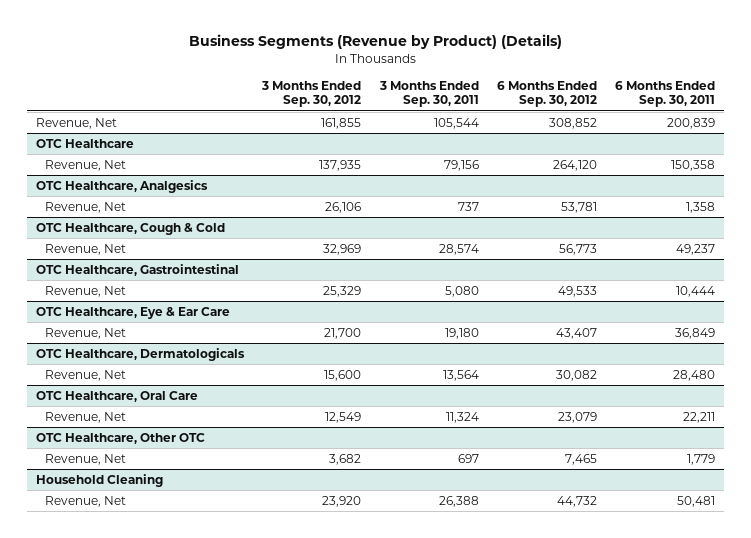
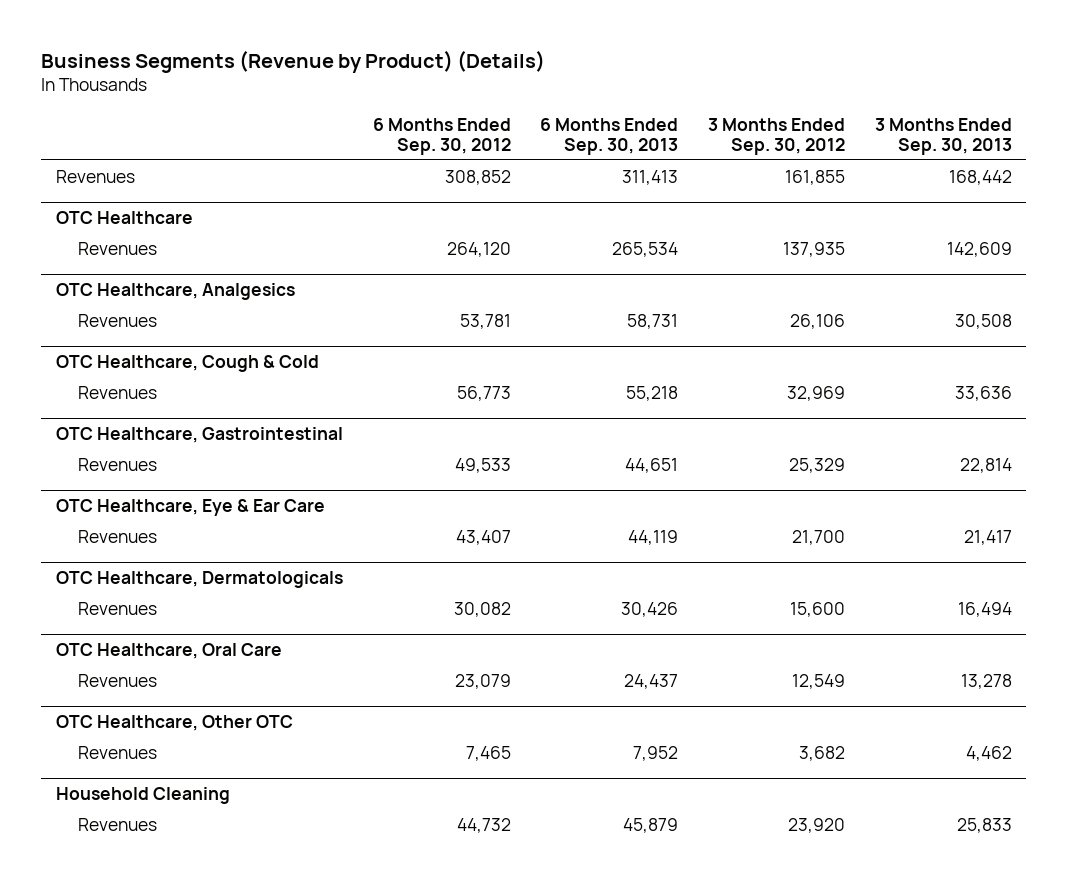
[378,80,479,108] 3 Months Ended Sep. 30, 2011 -> none
[614,80,715,108] 6 Months Ended Sep. 30, 2011 -> none
none -> [540,117,679,155] 6 Months Ended Sep. 30, 2013
none -> [874,117,1012,155] 3 Months Ended Sep. 30, 2013
[36,117,118,129] Revenue, Net -> [55,169,135,183] Revenues
[45,159,127,171] Revenue, Net -> [77,241,157,255] Revenues
[45,201,127,213] Revenue, Net -> [77,313,157,327] Revenues
[45,243,127,255] Revenue, Net -> [77,385,157,399] Revenues
[45,285,127,297] Revenue, Net -> [77,457,157,471] Revenues
[45,327,127,339] Revenue, Net -> [77,529,157,543] Revenues
[45,369,127,381] Revenue, Net -> [77,601,157,615] Revenues
[45,411,127,423] Revenue, Net -> [77,673,157,687] Revenues
[45,453,127,465] Revenue, Net -> [77,745,157,759] Revenues
[45,495,127,507] Revenue, Net -> [77,817,157,831] Revenues

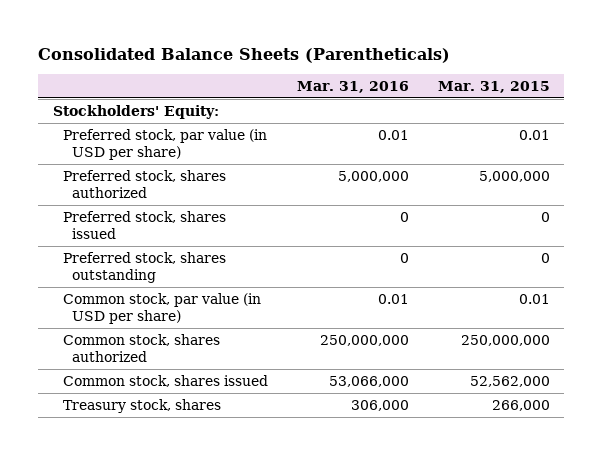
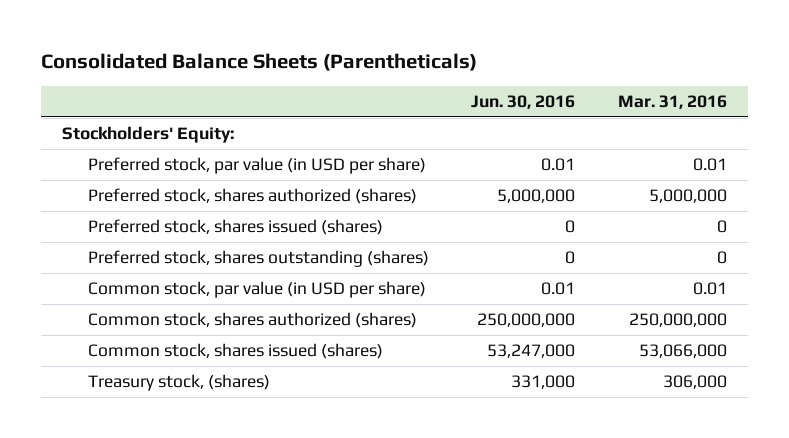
[437,80,550,93] Mar. 31, 2015 -> none
none -> [471,95,576,110] Jun. 30, 2016
[62,169,226,199] Preferred stock, shares authorized -> [87,188,417,205] Preferred stock, shares authorized (shares)
[62,210,226,240] Preferred stock, shares issued -> [87,219,383,236] Preferred stock, shares issued (shares)
[62,251,226,284] Preferred stock, shares outstanding -> [87,250,429,268] Preferred stock, shares outstanding (shares)
[62,333,220,363] Common stock, shares authorized -> [87,312,417,329] Common stock, shares authorized (shares)
[62,374,268,387] Common stock, shares issued -> [87,343,383,360] Common stock, shares issued (shares)
[62,398,221,413] Treasury stock, shares -> [87,374,270,392] Treasury stock, (shares)

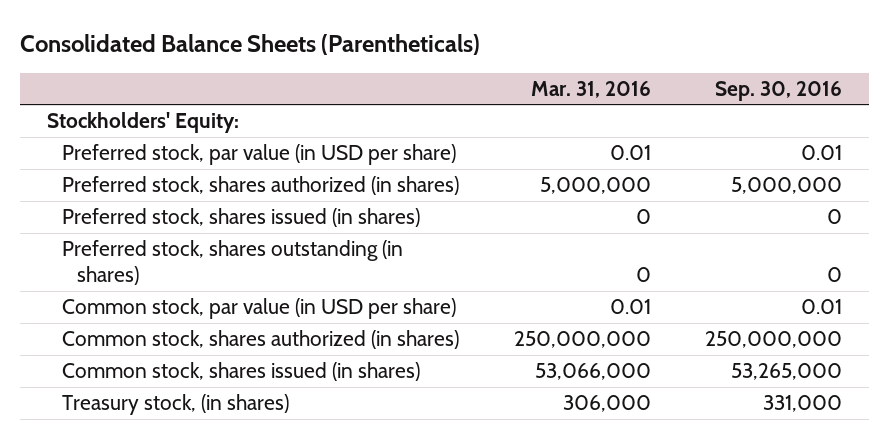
[471,95,576,110] Jun. 30, 2016 -> none
none -> [715,81,843,102] Sep. 30, 2016
[87,188,417,205] Preferred stock, shares authorized (shares) -> [62,176,460,196] Preferred stock, shares authorized (in shares)
[87,219,383,236] Preferred stock, shares issued (shares) -> [62,208,421,228] Preferred stock, shares issued (in shares)
[87,250,429,268] Preferred stock, shares outstanding (shares) -> [62,240,404,286] Preferred stock, shares outstanding (in shares)
[87,312,417,329] Common stock, shares authorized (shares) -> [62,330,460,350] Common stock, shares authorized (in shares)
[87,343,383,360] Common stock, shares issued (shares) -> [62,362,421,382] Common stock, shares issued (in shares)
[87,374,270,392] Treasury stock, (shares) -> [62,394,290,416] Treasury stock, (in shares)

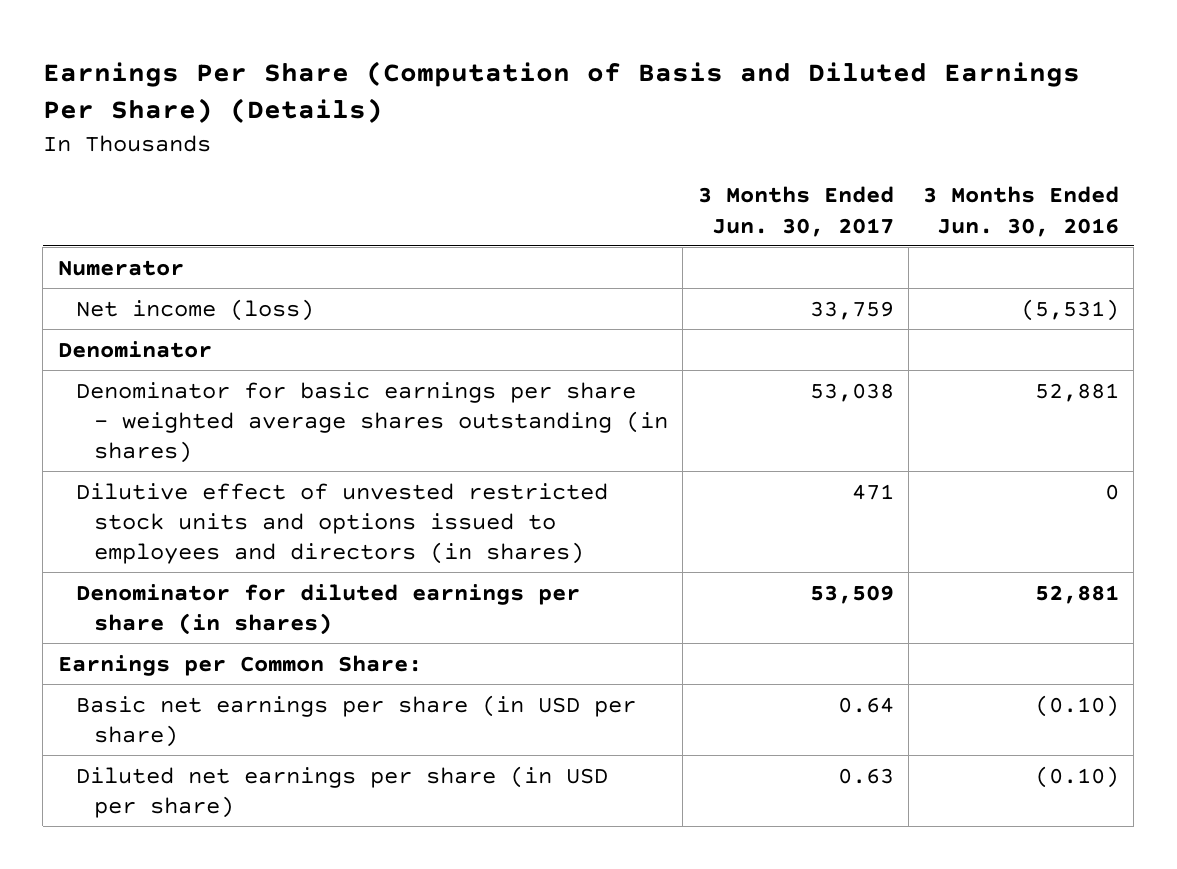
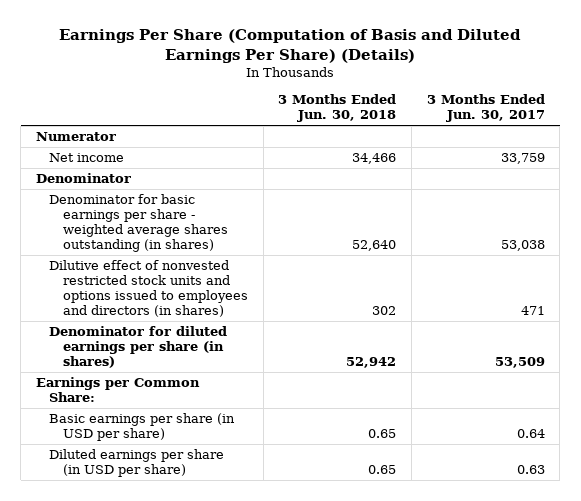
[923,186,1120,237] 3 Months Ended Jun. 30, 2016 -> none
none -> [278,94,397,123] 3 Months Ended Jun. 30, 2018
[75,298,314,321] Net income (loss) -> [49,153,125,163] Net income
[75,482,608,564] Dilutive effect of unvested restricted stock units and options issued to employees and directors (in shares) -> [49,260,249,317] Dilutive effect of nonvested restricted stock units and options issued to employees and directors (in shares)
[75,694,636,747] Basic net earnings per share (in USD per share) -> [49,413,236,442] Basic earnings per share (in USD per share)
[75,765,608,818] Diluted net earnings per share (in USD per share) -> [49,449,225,478] Diluted earnings per share (in USD per share)

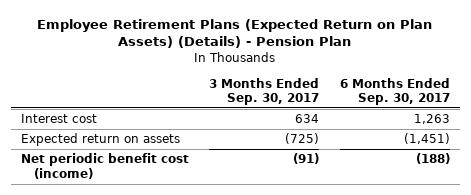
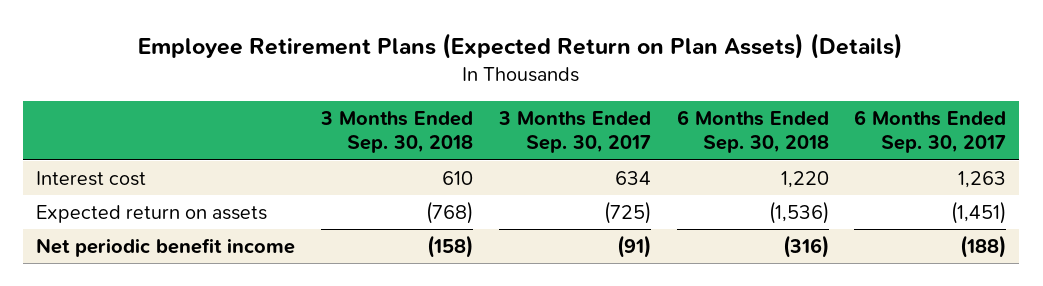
[37,18,433,49] Employee Retirement Plans (Expected Return on Plan Assets) (Details) - Pension Plan -> [138,33,904,60] Employee Retirement Plans (Expected Return on Plan Assets) (Details)
none -> [320,110,474,154] 3 Months Ended Sep. 30, 2018
none -> [676,109,829,154] 6 Months Ended Sep. 30, 2018
[21,153,190,179] Net periodic benefit cost (income) -> [36,237,296,257] Net periodic benefit income

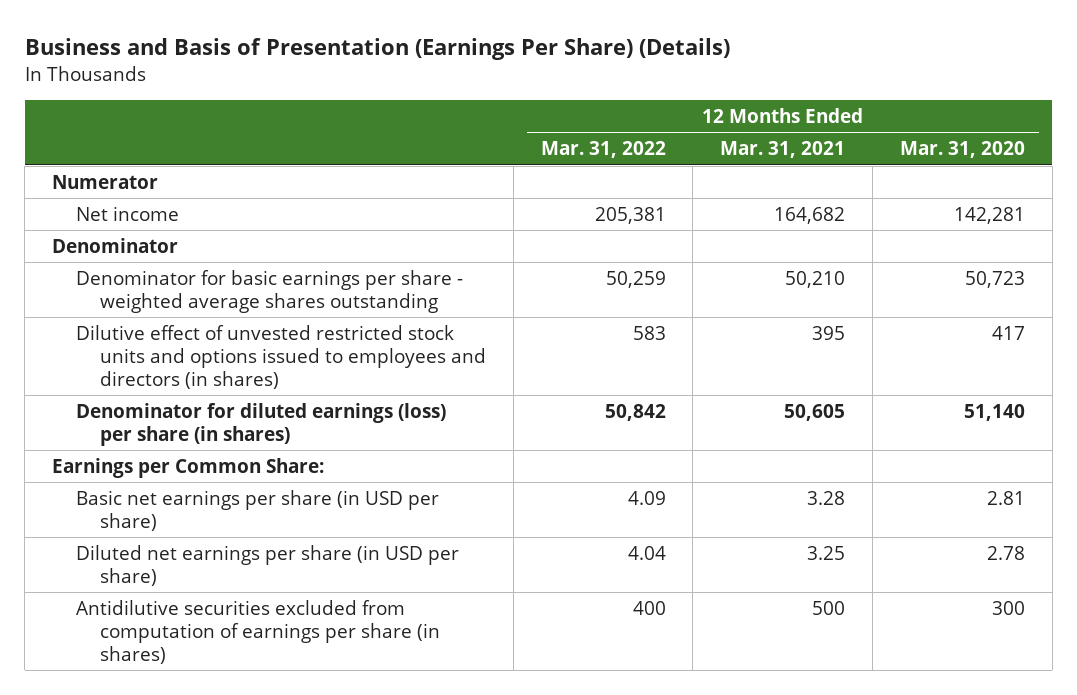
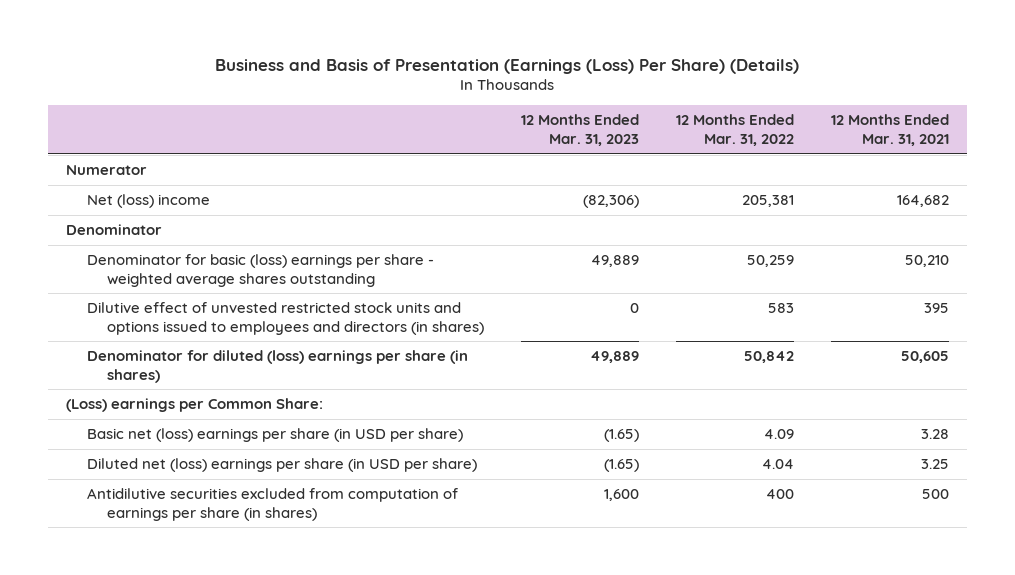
[24,37,730,60] Business and Basis of Presentation (Earnings Per Share) (Details) -> [215,58,800,74] Business and Basis of Presentation (Earnings (Loss) Per Share) (Details)
[899,141,1025,159] Mar. 31, 2020 -> none
none -> [521,114,640,147] 12 Months Ended Mar. 31, 2023
[76,205,180,221] Net income -> [86,194,210,209] Net (loss) income
[76,269,464,313] Denominator for basic earnings per share - weighted average shares outstanding -> [86,254,434,287] Denominator for basic (loss) earnings per share - weighted average shares outstanding
[76,402,447,446] Denominator for diluted earnings (loss) per share (in shares) -> [86,350,468,383] Denominator for diluted (loss) earnings per share (in shares)
[52,457,325,478] Earnings per Common Share: -> [65,398,323,413] (Loss) earnings per Common Share:
[76,489,440,531] Basic net earnings per share (in USD per share) -> [86,428,463,443] Basic net (loss) earnings per share (in USD per share)
[76,544,460,586] Diluted net earnings per share (in USD per share) -> [86,458,477,473] Diluted net (loss) earnings per share (in USD per share)

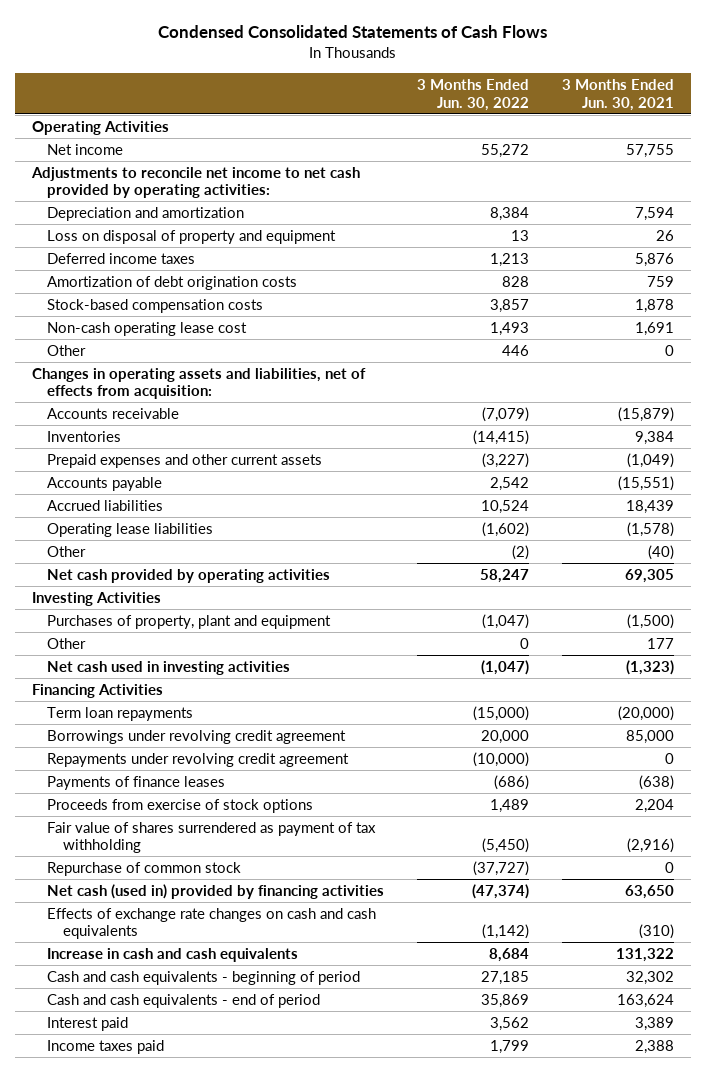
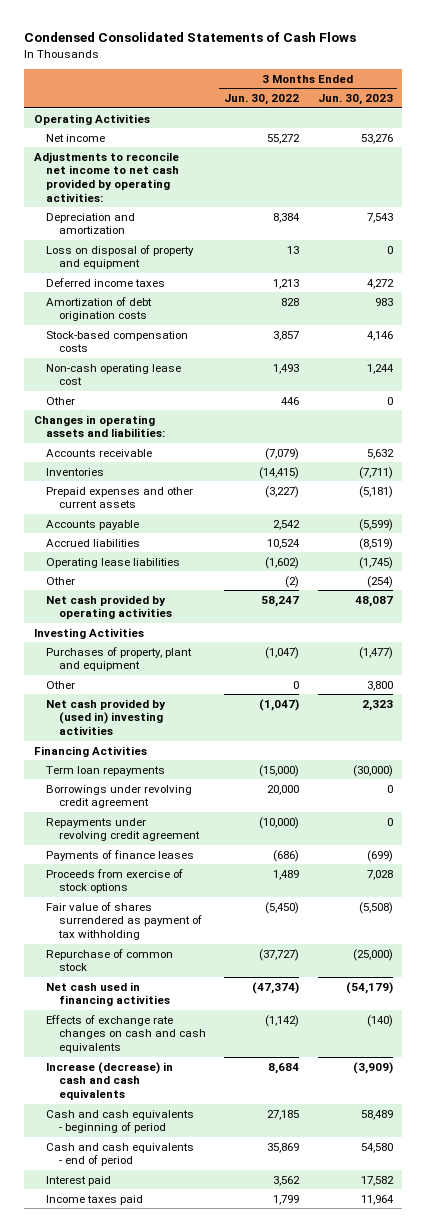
[562,79,675,111] 3 Months Ended Jun. 30, 2021 -> none
none -> [317,94,393,106] Jun. 30, 2023
[31,367,366,400] Changes in operating assets and liabilities, net of effects from acquisition: -> [33,414,166,438] Changes in operating assets and liabilities:
[47,660,291,675] Net cash used in investing activities -> [46,698,167,736] Net cash provided by (used in) investing activities
[47,883,385,899] Net cash (used in) provided by financing activities -> [46,981,170,1007] Net cash used in financing activities
[47,947,299,962] Increase in cash and cash equivalents -> [46,1061,174,1101] Increase (decrease) in cash and cash equivalents

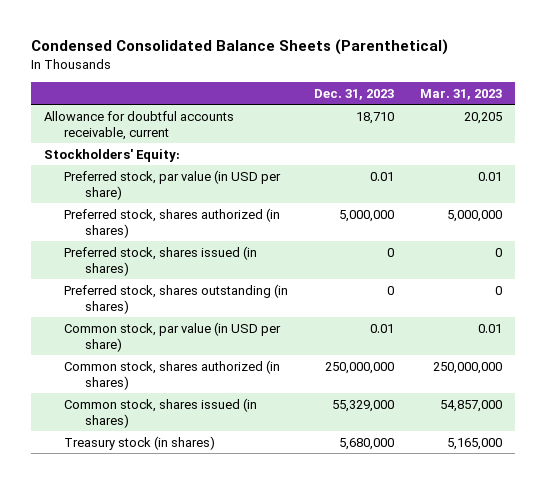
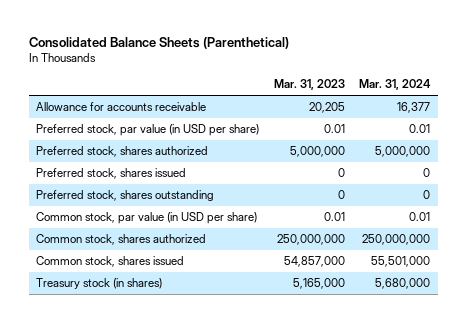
[30,39,448,56] Condensed Consolidated Balance Sheets (Parenthetical) -> [29,36,290,49] Consolidated Balance Sheets (Parenthetical)
[314,88,395,100] Dec. 31, 2023 -> none
none -> [359,79,432,91] Mar. 31, 2024
[43,148,180,162] Stockholders' Equity: -> none
[43,110,234,140] Allowance for doubtful accounts receivable, current -> [36,102,207,112] Allowance for accounts receivable
[64,207,281,238] Preferred stock, shares authorized (in shares) -> [36,146,209,158] Preferred stock, shares authorized
[64,245,258,276] Preferred stock, shares issued (in shares) -> [36,168,187,180] Preferred stock, shares issued
[64,283,289,314] Preferred stock, shares outstanding (in shares) -> [36,190,215,202] Preferred stock, shares outstanding
[64,359,281,390] Common stock, shares authorized (in shares) -> [36,234,207,246] Common stock, shares authorized
[64,397,258,428] Common stock, shares issued (in shares) -> [36,256,185,268] Common stock, shares issued

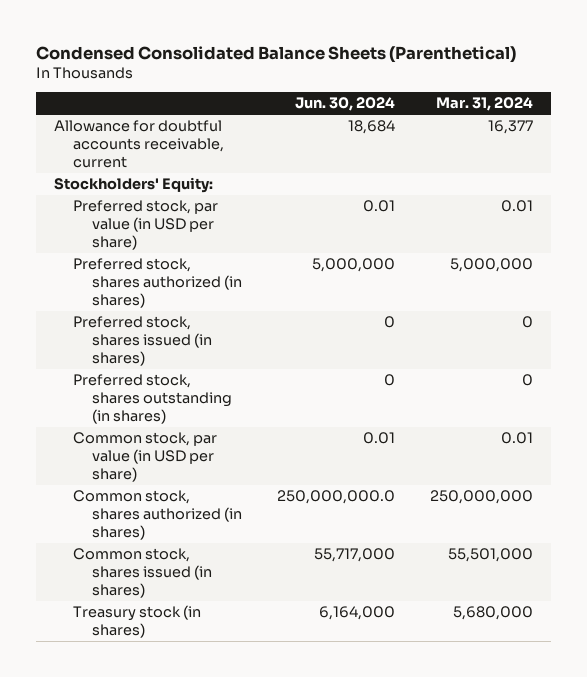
[29,36,290,49] Consolidated Balance Sheets (Parenthetical) -> [36,45,517,63] Condensed Consolidated Balance Sheets (Parenthetical)
[273,79,345,91] Mar. 31, 2023 -> none
none -> [295,97,396,112] Jun. 30, 2024
[36,102,207,112] Allowance for accounts receivable -> [53,120,224,169] Allowance for doubtful accounts receivable, current
none -> [53,177,213,194] Stockholders' Equity:
[36,146,209,158] Preferred stock, shares authorized -> [72,258,243,309] Preferred stock, shares authorized (in shares)
[36,168,187,180] Preferred stock, shares issued -> [72,316,213,367] Preferred stock, shares issued (in shares)
[36,190,215,202] Preferred stock, shares outstanding -> [72,374,233,425] Preferred stock, shares outstanding (in shares)
[36,234,207,246] Common stock, shares authorized -> [72,490,243,541] Common stock, shares authorized (in shares)
[36,256,185,268] Common stock, shares issued -> [72,548,213,599] Common stock, shares issued (in shares)

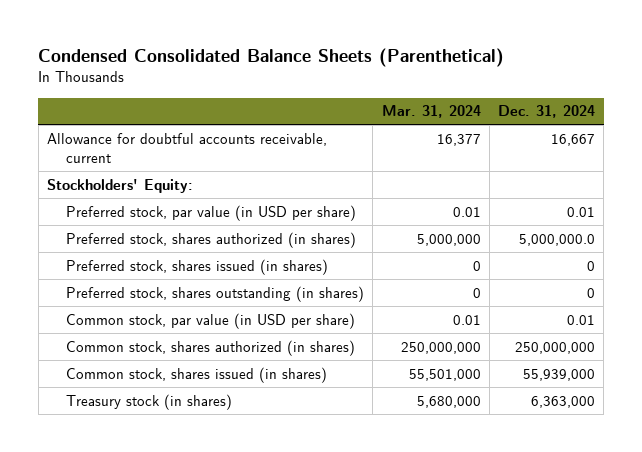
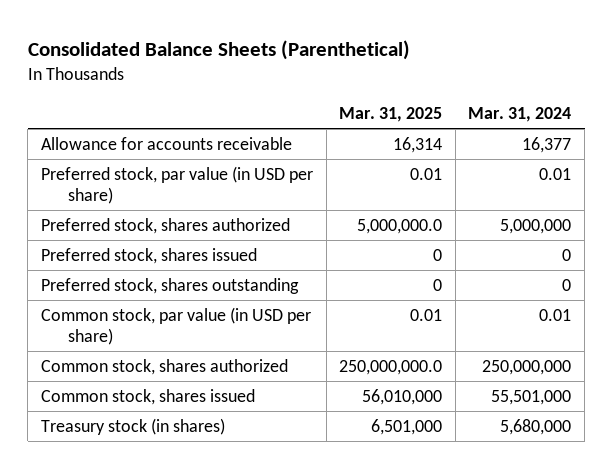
[38,47,505,67] Condensed Consolidated Balance Sheets (Parenthetical) -> [27,39,410,60] Consolidated Balance Sheets (Parenthetical)
[497,105,595,119] Dec. 31, 2024 -> none
none -> [339,107,443,123] Mar. 31, 2025
[46,178,193,193] Stockholders' Equity: -> none
[46,132,327,163] Allowance for doubtful accounts receivable, current -> [40,136,292,150] Allowance for accounts receivable
[66,231,357,248] Preferred stock, shares authorized (in shares) -> [40,217,290,234] Preferred stock, shares authorized
[66,258,329,275] Preferred stock, shares issued (in shares) -> [40,247,257,264] Preferred stock, shares issued
[66,285,365,302] Preferred stock, shares outstanding (in shares) -> [40,277,299,294] Preferred stock, shares outstanding
[66,339,356,356] Common stock, shares authorized (in shares) -> [40,358,288,375] Common stock, shares authorized
[66,366,328,383] Common stock, shares issued (in shares) -> [40,388,255,405] Common stock, shares issued

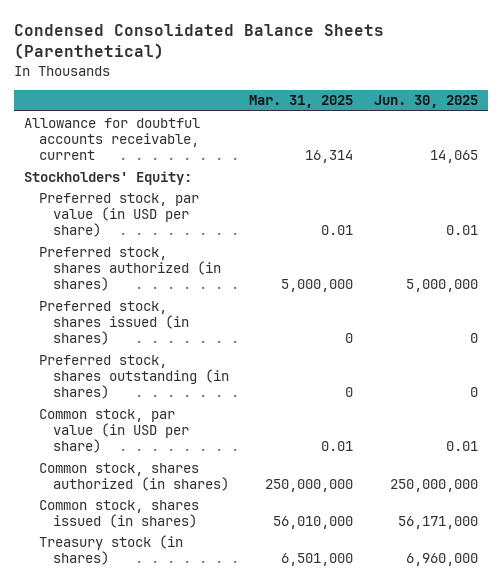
[27,39,410,60] Consolidated Balance Sheets (Parenthetical) -> [14,23,385,60] Condensed Consolidated Balance Sheets (Parenthetical)
[468,107,572,123] Mar. 31, 2024 -> none
none -> [373,95,478,109] Jun. 30, 2025
[40,136,292,150] Allowance for accounts receivable -> [24,117,201,161] Allowance for doubtful accounts receivable, current
none -> [24,170,193,185] Stockholders' Equity:
[40,217,290,234] Preferred stock, shares authorized -> [38,246,222,292] Preferred stock, shares authorized (in shares)
[357,218,443,234] 5,000,000.0 -> [281,279,354,293] 5,000,000
[40,247,257,264] Preferred stock, shares issued -> [38,300,190,346] Preferred stock, shares issued (in shares)
[40,277,299,294] Preferred stock, shares outstanding -> [38,354,230,400] Preferred stock, shares outstanding (in shares)
[40,358,288,375] Common stock, shares authorized -> [38,462,230,491] Common stock, shares authorized (in shares)
[339,359,443,375] 250,000,000.0 -> [265,478,354,492] 250,000,000
[40,388,255,405] Common stock, shares issued -> [38,499,199,528] Common stock, shares issued (in shares)

